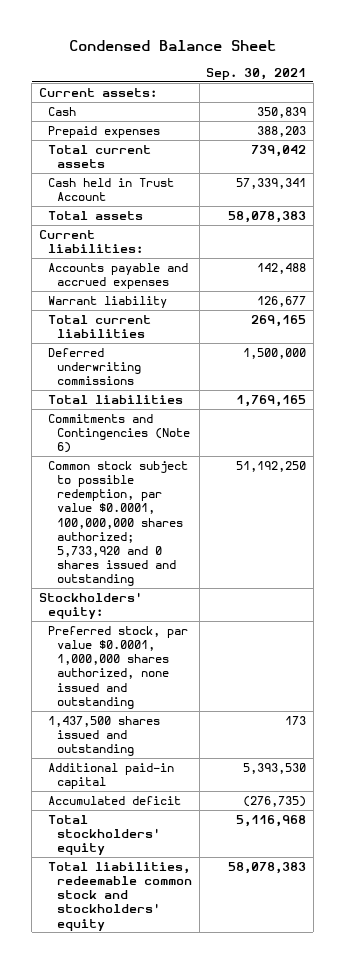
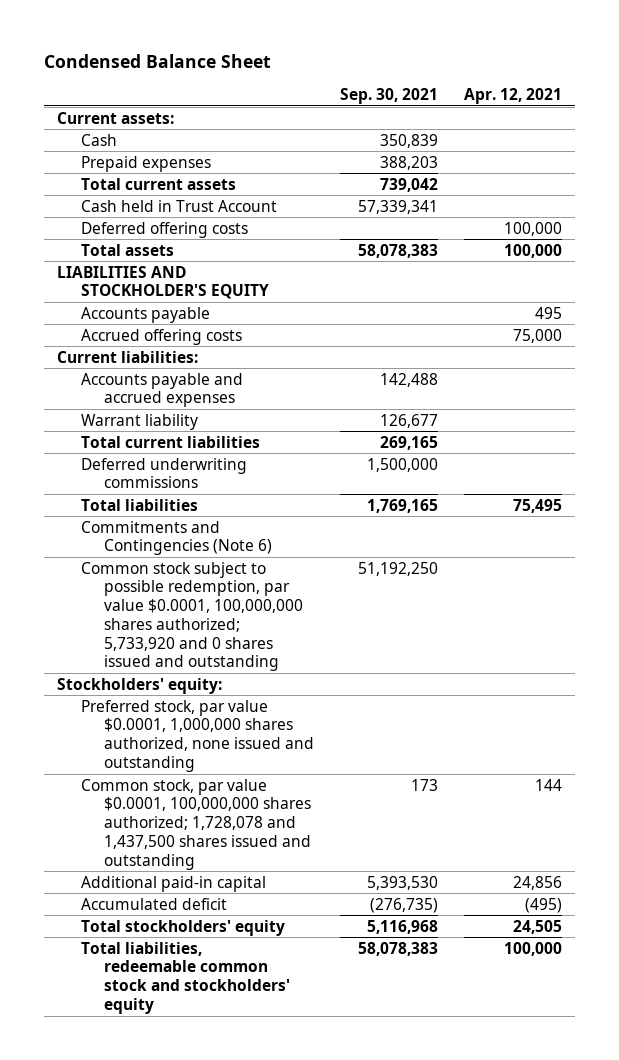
none -> [464,88,563,105] Apr. 12, 2021
none -> [80,221,248,238] Deferred offering costs
none -> [57,265,269,300] LIABILITIES AND STOCKHOLDER'S EQUITY
none -> [80,306,210,323] Accounts payable
none -> [80,328,242,345] Accrued offering costs
[48,716,161,757] 1,437,500 shares issued and outstanding -> [80,778,311,870] Common stock, par value $0.0001, 100,000,000 shares authorized; 1,728,078 and 1,437,500 shares issued and outstanding

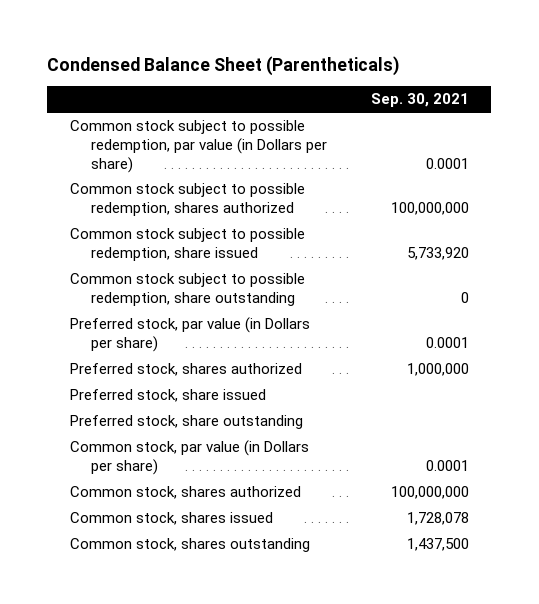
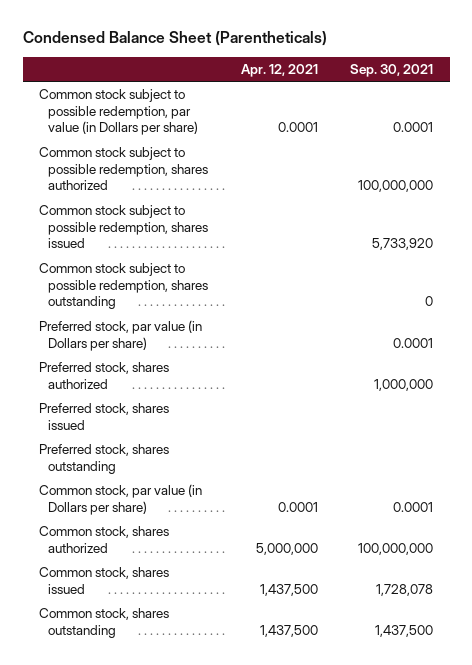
none -> [240,63,318,77] Apr. 12, 2021
[69,228,305,261] Common stock subject to possible redemption, share issued -> [38,205,209,249] Common stock subject to possible redemption, shares issued
[69,273,305,306] Common stock subject to possible redemption, share outstanding -> [38,263,209,310] Common stock subject to possible redemption, shares outstanding
[69,389,266,403] Preferred stock, share issued -> [38,403,169,430] Preferred stock, shares issued
[69,415,303,430] Preferred stock, share outstanding -> [38,444,169,474] Preferred stock, shares outstanding

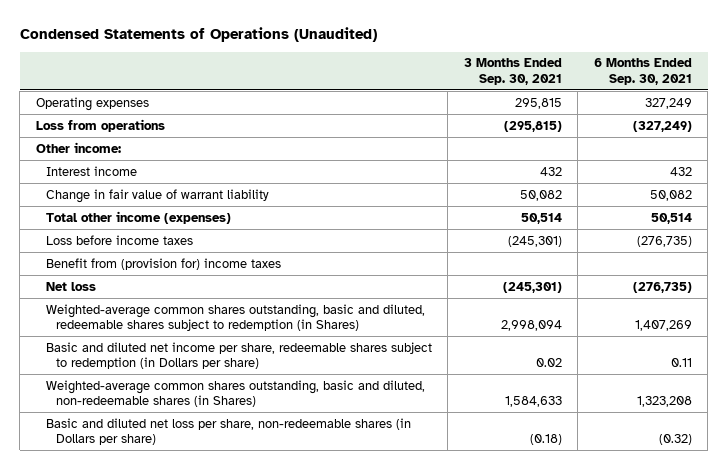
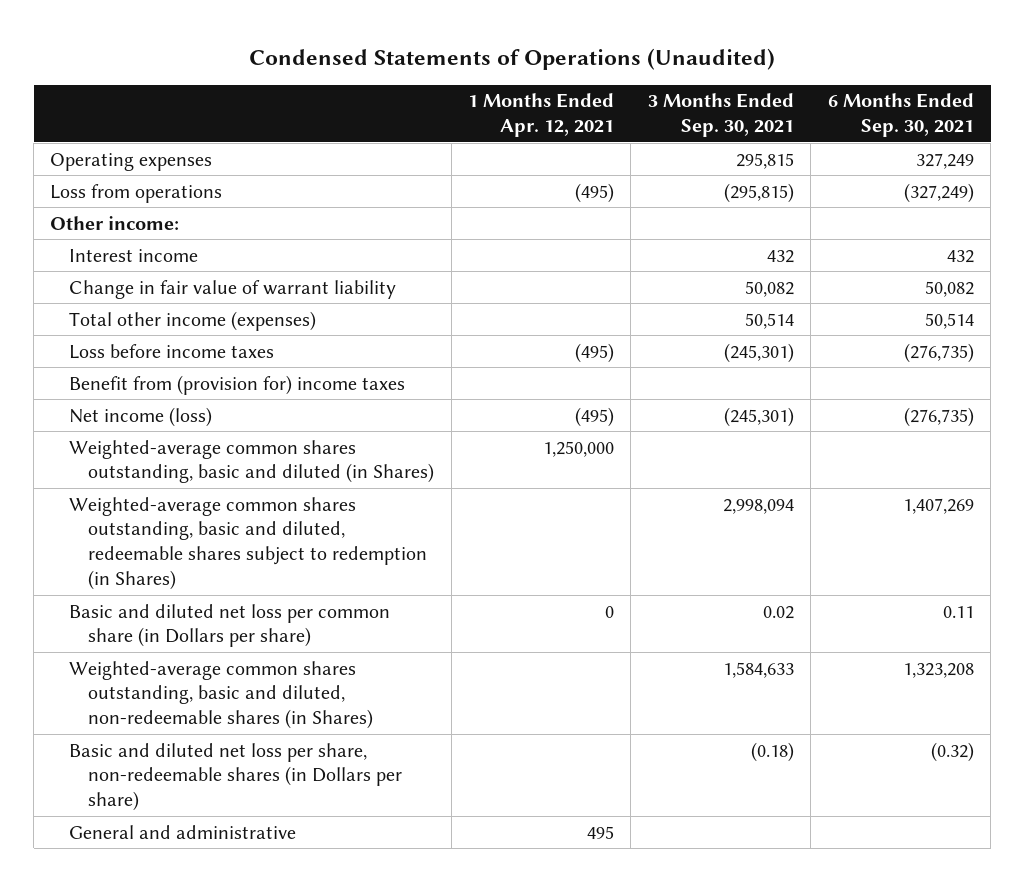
none -> [468,93,615,138] 1 Months Ended Apr. 12, 2021
[45,281,96,291] Net loss -> [69,406,213,427] Net income (loss)
none -> [69,439,435,484] Weighted-average common shares outstanding, basic and diluted (in Shares)
[45,341,432,369] Basic and diluted net income per share, redeemable shares subject to redemption (in Dollars per share) -> [69,603,391,648] Basic and diluted net loss per common share (in Dollars per share)
none -> [69,824,297,839] General and administrative

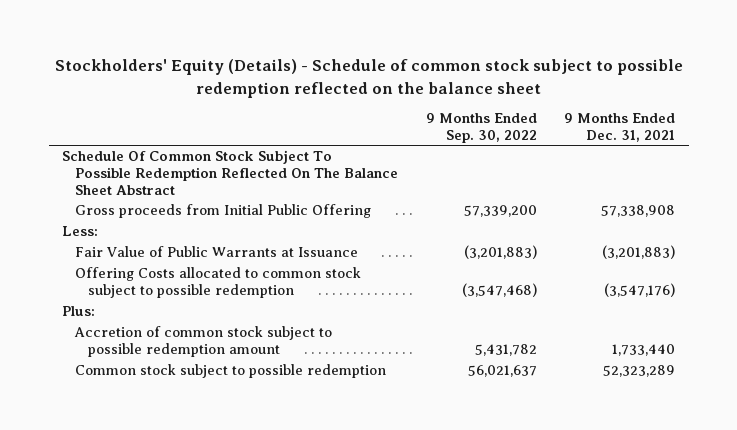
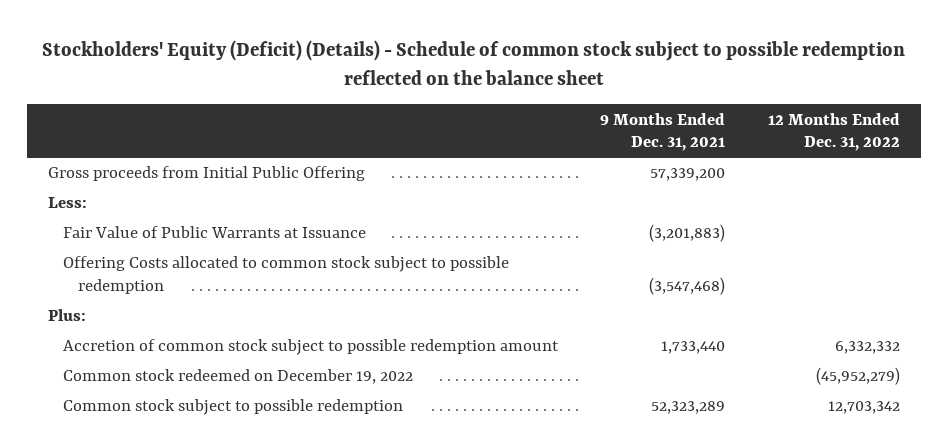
[54,59,683,98] Stockholders' Equity (Details) - Schedule of common stock subject to possible redemption reflected on the balance sheet -> [41,40,905,86] Stockholders' Equity (Deficit) (Details) - Schedule of common stock subject to possible redemption reflected on the balance sheet
[425,113,537,144] 9 Months Ended Sep. 30, 2022 -> none
none -> [767,112,900,152] 12 Months Ended Dec. 31, 2022
[62,150,399,196] Schedule Of Common Stock Subject To Possible Redemption Reflected On The Balance Sheet Abstract -> none
[600,205,675,218] 57,338,908 -> [650,168,726,182] 57,339,200
[603,283,675,298] (3,547,176) -> [649,276,726,295] (3,547,468)
none -> [63,369,414,385] Common stock redeemed on December 19, 2022

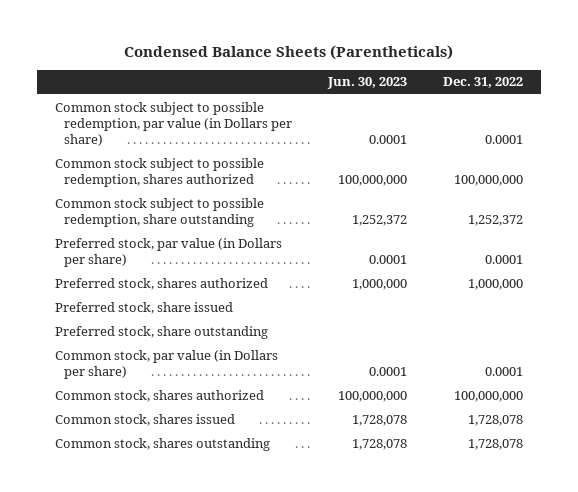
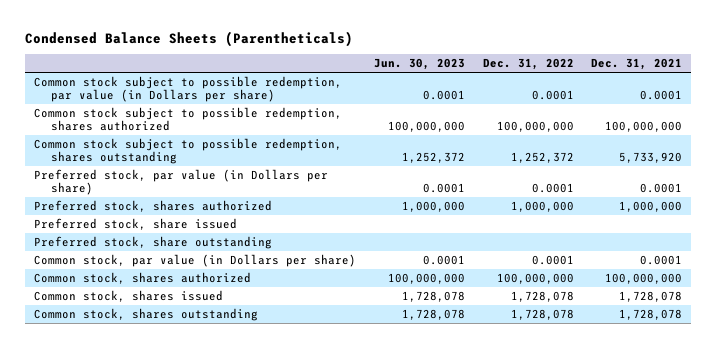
none -> [591,58,683,71] Dec. 31, 2021
[54,197,264,227] Common stock subject to possible redemption, share outstanding -> [33,138,342,165] Common stock subject to possible redemption, shares outstanding

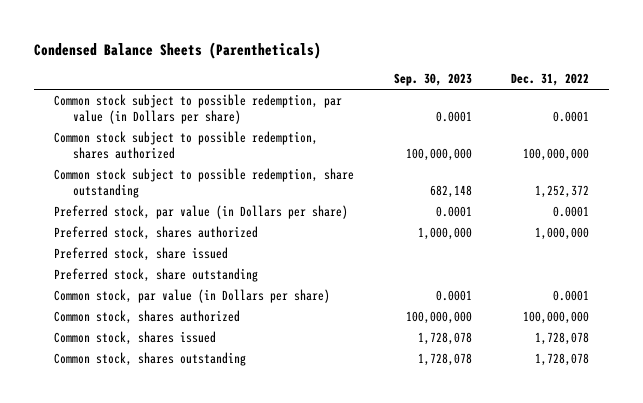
[373,58,465,71] Jun. 30, 2023 -> none
[591,58,683,71] Dec. 31, 2021 -> none
none -> [393,73,472,87] Sep. 30, 2023
[33,138,342,165] Common stock subject to possible redemption, shares outstanding -> [54,168,355,199] Common stock subject to possible redemption, share outstanding

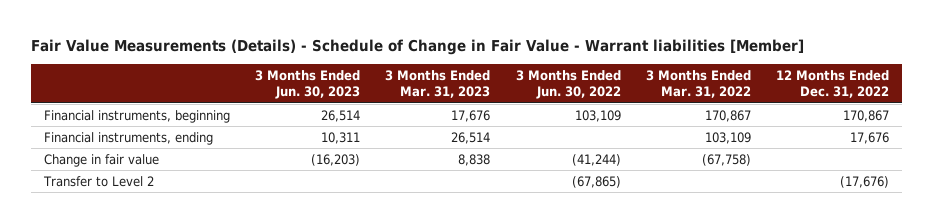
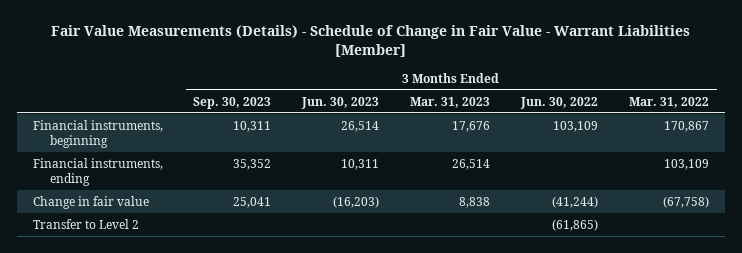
[31,39,805,56] Fair Value Measurements (Details) - Schedule of Change in Fair Value - Warrant liabilities [Member] -> [50,24,690,57] Fair Value Measurements (Details) - Schedule of Change in Fair Value - Warrant Liabilities [Member]
[776,69,890,99] 12 Months Ended Dec. 31, 2022 -> none
none -> [193,96,272,109] Sep. 30, 2023
[571,175,621,188] (67,865) -> [552,218,599,231] (61,865)

